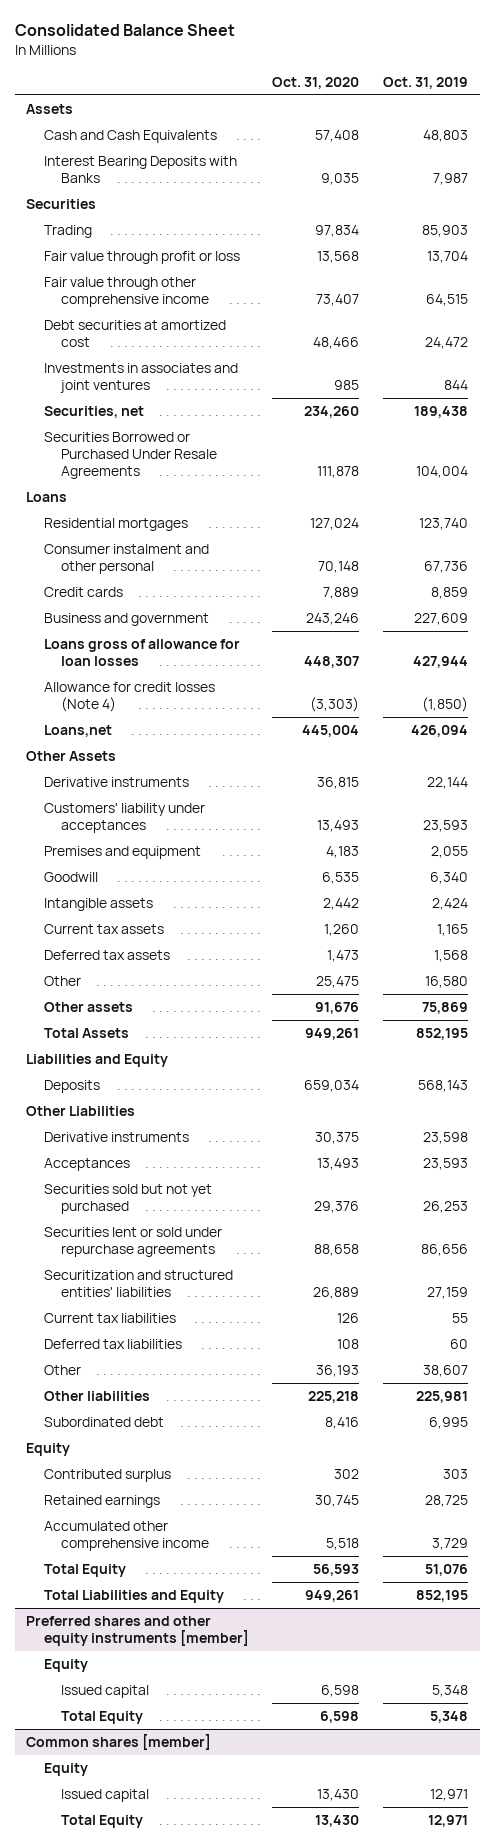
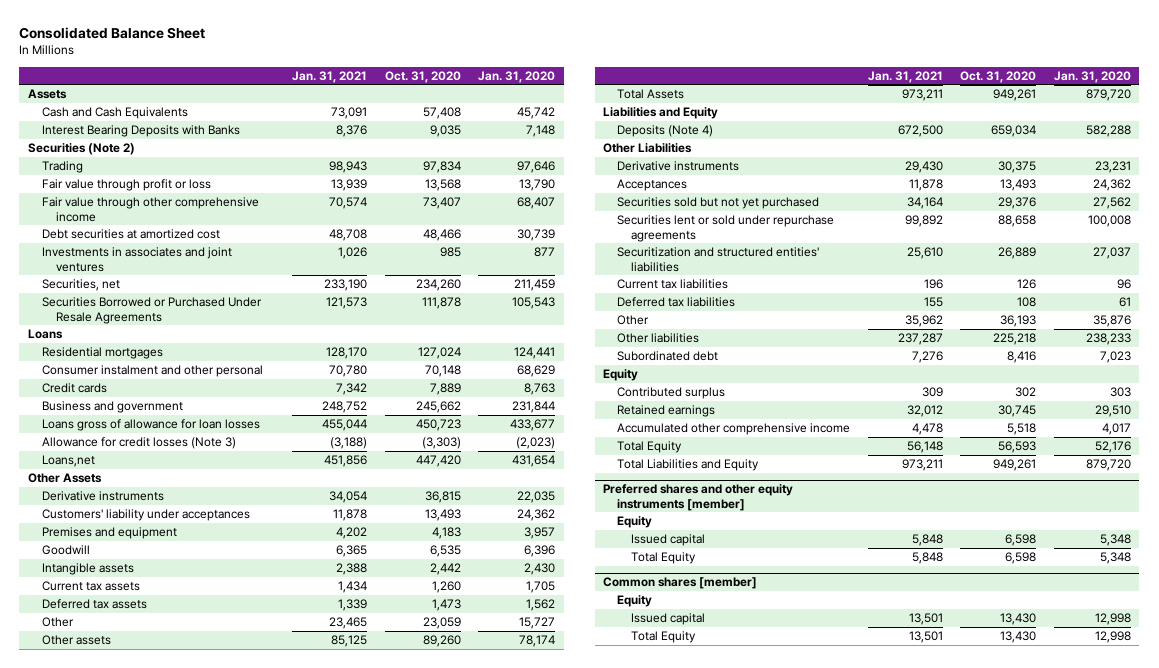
[382,76,468,89] Oct. 31, 2019 -> none
none -> [292,70,368,83] Jan. 31, 2021
none -> [478,70,556,83] Jan. 31, 2020
[26,199,97,210] Securities -> [28,143,136,156] Securities (Note 2)
[306,613,360,626] 243,246 -> [415,401,461,414] 245,662
[304,655,360,668] 448,307 -> [415,419,461,432] 450,723
[43,682,215,712] Allowance for credit losses (Note 4) -> [42,437,237,450] Allowance for credit losses (Note 3)
[302,725,360,738] 445,004 -> [415,455,461,468] 447,420
[316,976,360,989] 25,475 -> [422,617,461,630] 23,059
[315,1002,360,1015] 91,676 -> [422,635,461,648] 89,260
[43,1080,100,1094] Deposits -> [617,125,714,138] Deposits (Note 4)

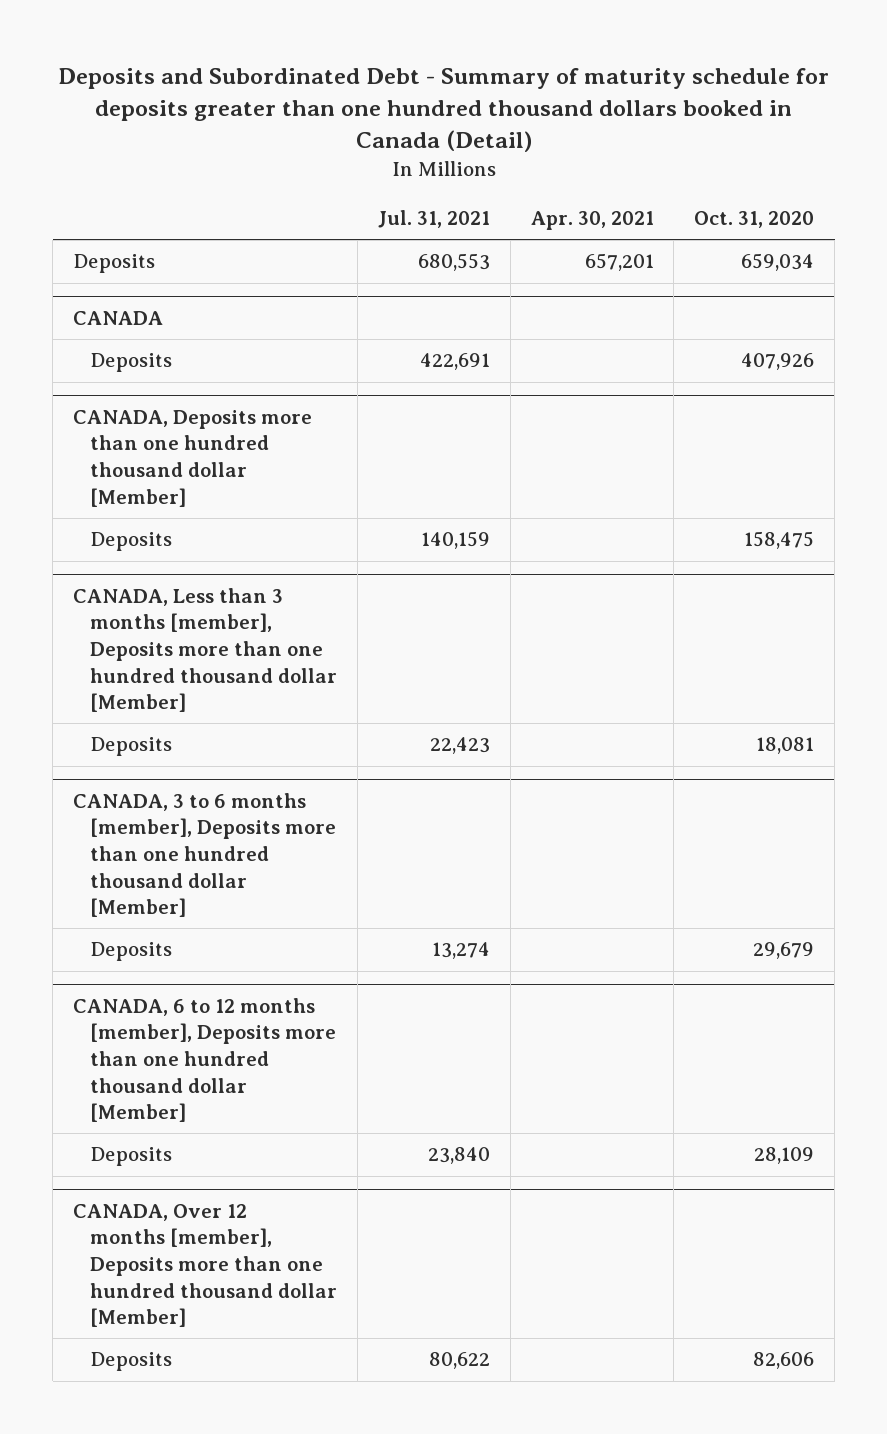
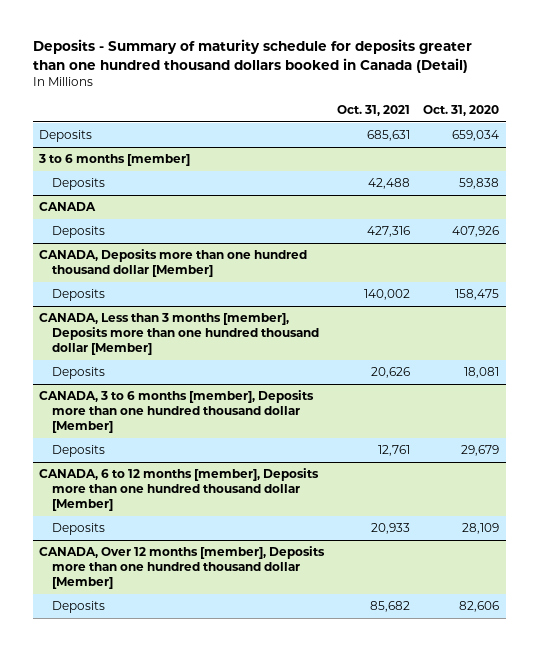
[57,68,829,153] Deposits and Subordinated Debt - Summary of maturity schedule for deposits greater than one hundred thousand dollars booked in Canada (Detail) -> [32,39,472,73] Deposits - Summary of maturity schedule for deposits greater than one hundred thousand dollars booked in Canada (Detail)
[377,209,490,228] Jul. 31, 2021 -> none
[530,210,654,230] Apr. 30, 2021 -> none
none -> [337,104,411,116] Oct. 31, 2021
none -> [38,154,191,167] 3 to 6 months [member]
none -> [51,178,105,191] Deposits

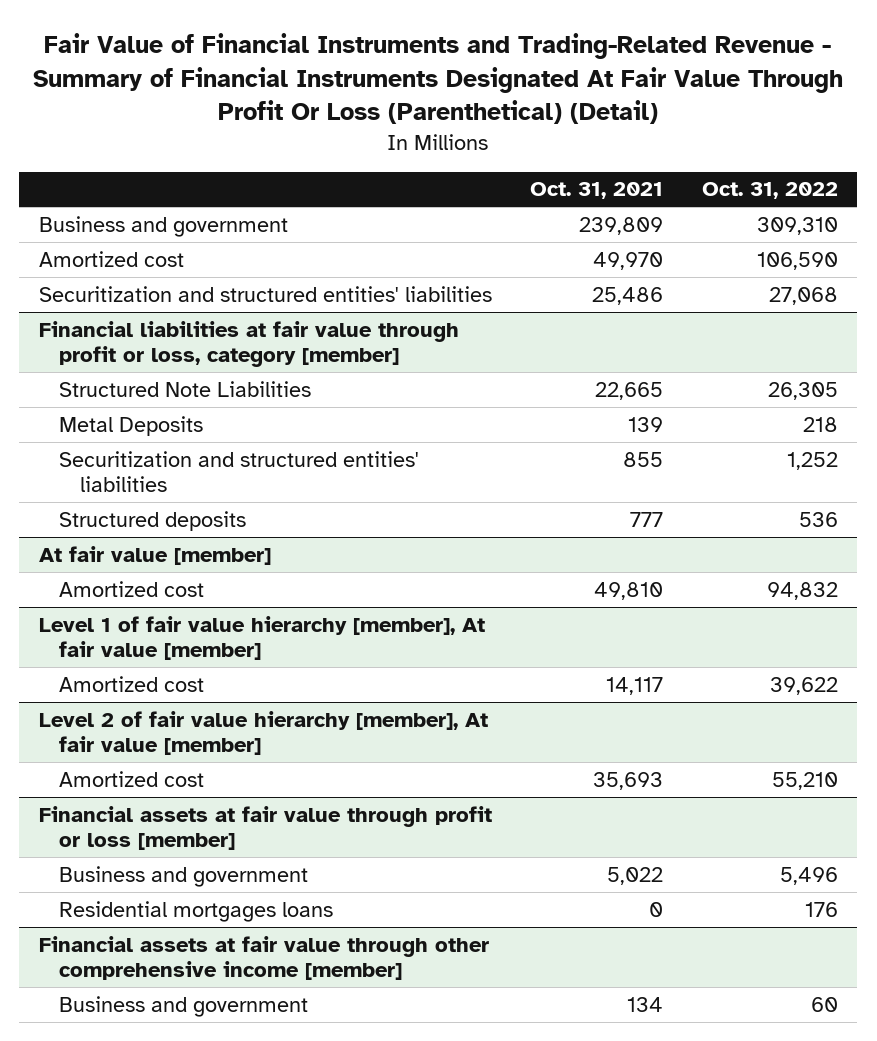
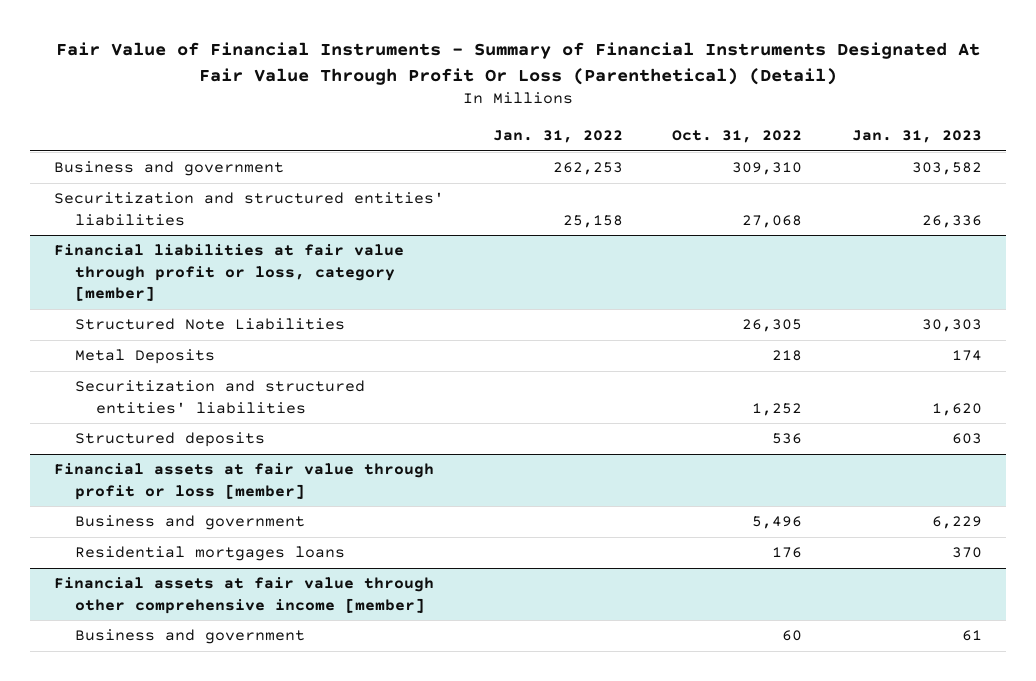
[33,32,844,125] Fair Value of Financial Instruments and Trading-Related Revenue - Summary of Financial Instruments Designated At Fair Value Through Profit Or Loss (Parenthetical) (Detail) -> [55,42,980,85] Fair Value of Financial Instruments - Summary of Financial Instruments Designated At Fair Value Through Profit Or Loss (Parenthetical) (Detail)
[530,182,664,200] Oct. 31, 2021 -> none
none -> [493,130,624,144] Jan. 31, 2022
none -> [851,130,982,144] Jan. 31, 2023
[38,250,184,267] Amortized cost -> none
[38,545,271,565] At fair value [member] -> none
[59,580,205,597] Amortized cost -> none
[38,615,485,661] Level 1 of fair value hierarchy [member], At fair value [member] -> none
[59,675,205,692] Amortized cost -> none
[38,710,488,756] Level 2 of fair value hierarchy [member], At fair value [member] -> none
[59,770,205,787] Amortized cost -> none

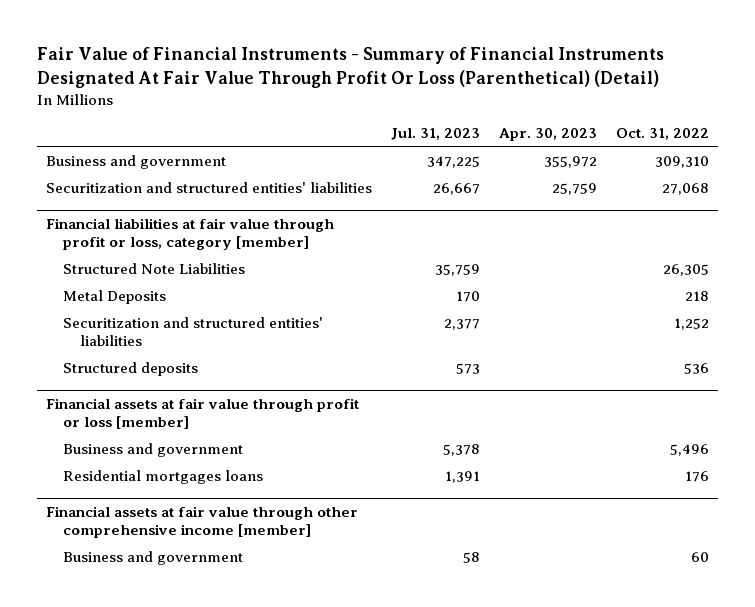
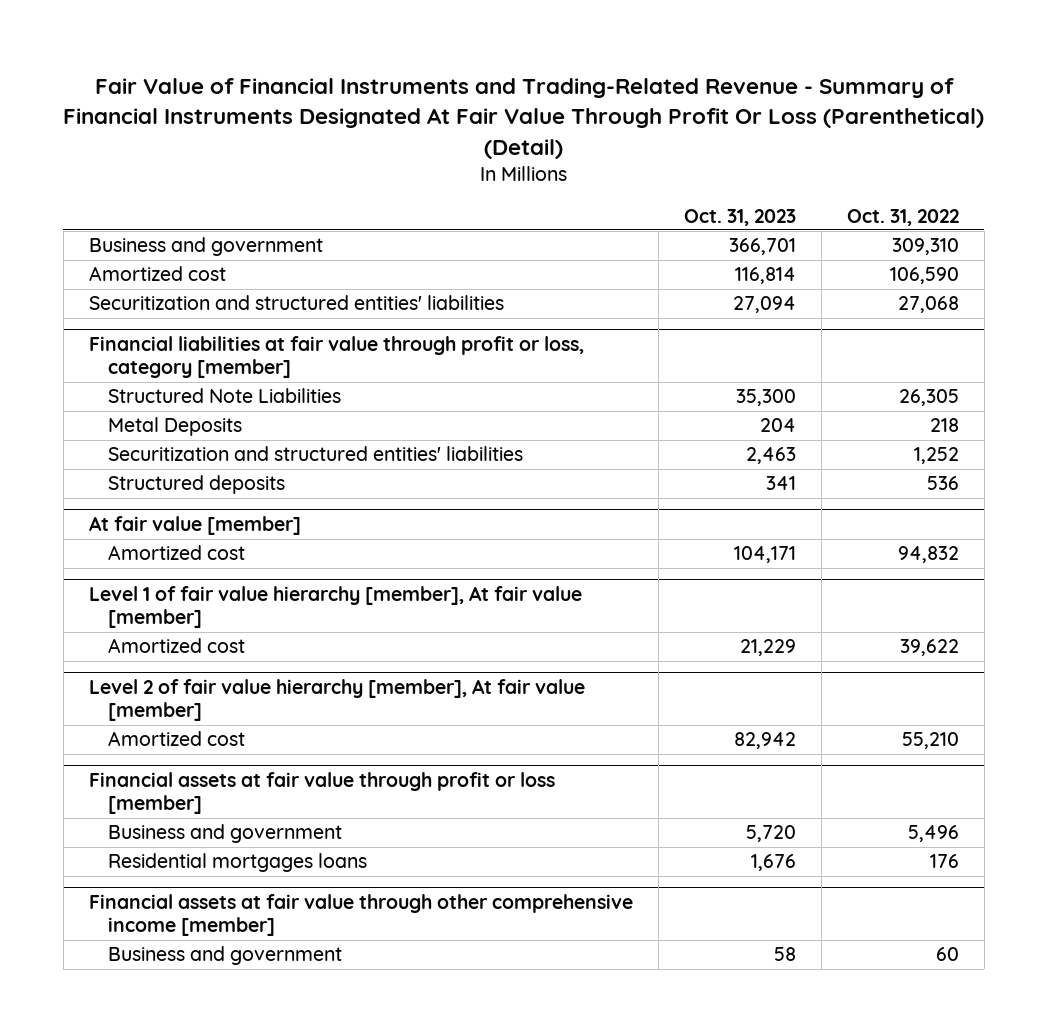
[36,47,664,89] Fair Value of Financial Instruments - Summary of Financial Instruments Designated At Fair Value Through Profit Or Loss (Parenthetical) (Detail) -> [62,77,984,159] Fair Value of Financial Instruments and Trading-Related Revenue - Summary of Financial Instruments Designated At Fair Value Through Profit Or Loss (Parenthetical) (Detail)
[391,128,481,141] Jul. 31, 2023 -> none
[498,128,597,142] Apr. 30, 2023 -> none
none -> [683,208,796,226] Oct. 31, 2023
none -> [88,266,226,282] Amortized cost
none -> [88,516,301,536] At fair value [member]
none -> [108,545,246,561] Amortized cost
none -> [88,586,582,629] Level 1 of fair value hierarchy [member], At fair value [member]
none -> [108,638,246,654] Amortized cost
none -> [88,679,585,722] Level 2 of fair value hierarchy [member], At fair value [member]
none -> [108,731,246,747] Amortized cost

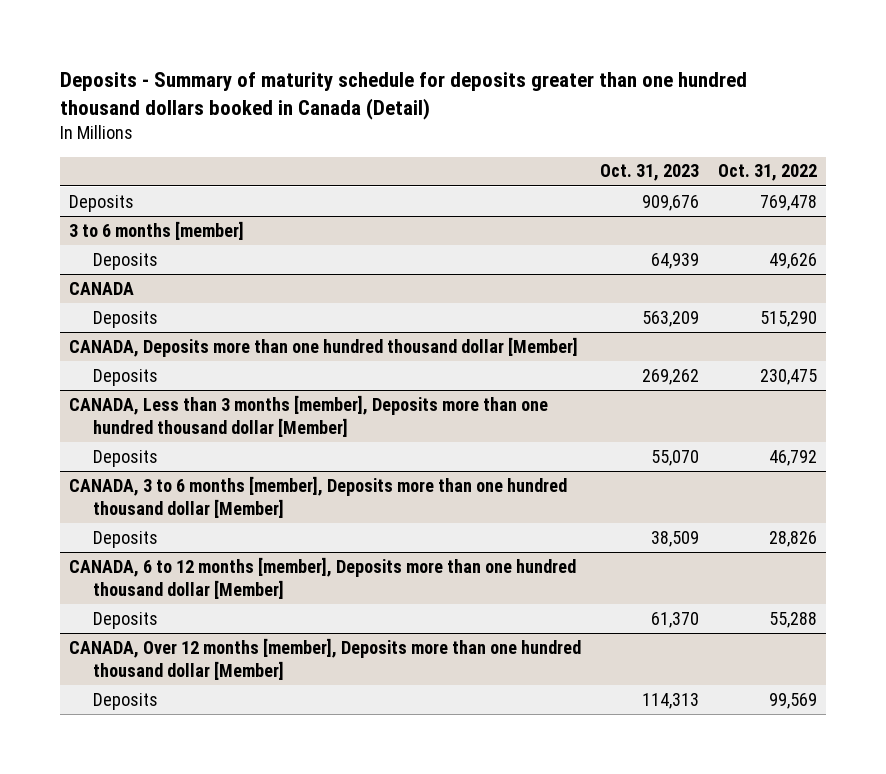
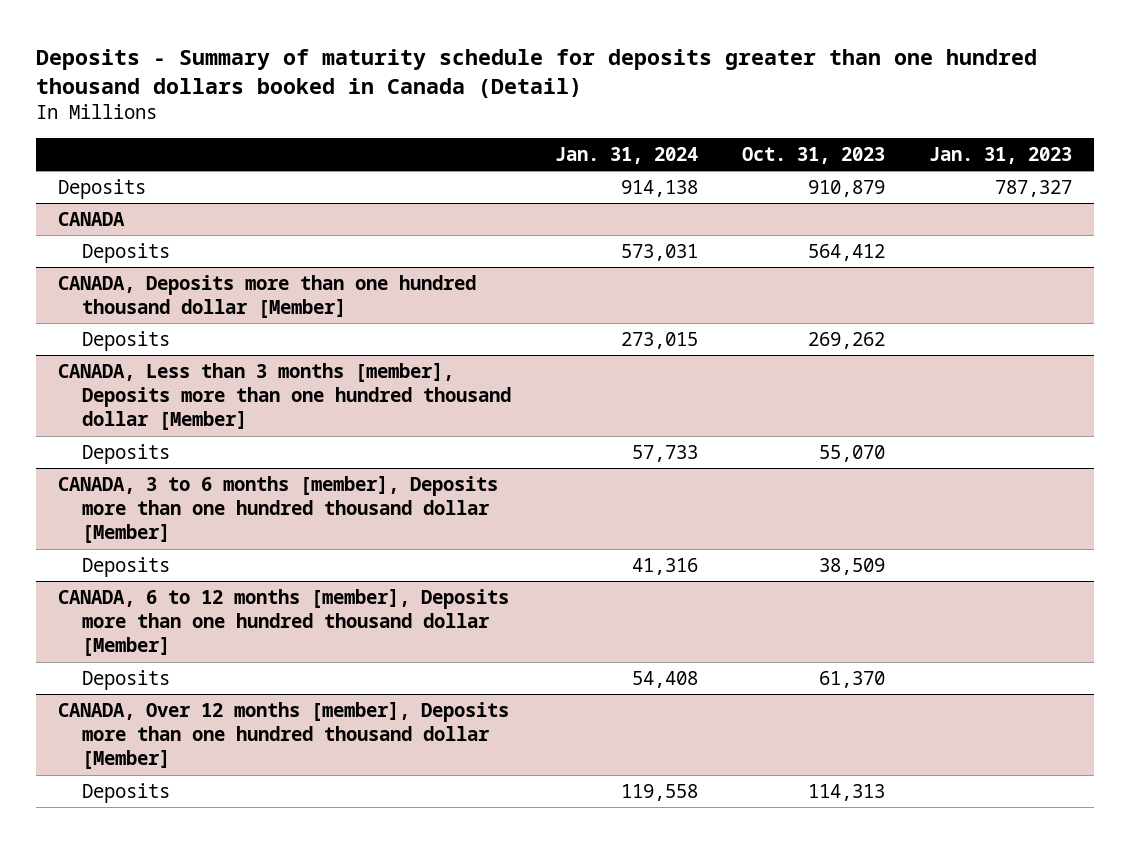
[717,164,817,182] Oct. 31, 2022 -> none
none -> [554,147,698,165] Jan. 31, 2024
none -> [929,147,1073,165] Jan. 31, 2023
[69,220,245,240] 3 to 6 months [member] -> none
[92,252,158,270] Deposits -> none
[641,194,699,211] 909,676 -> [807,179,885,197] 910,879
[641,310,699,327] 563,209 -> [807,243,885,261] 564,412

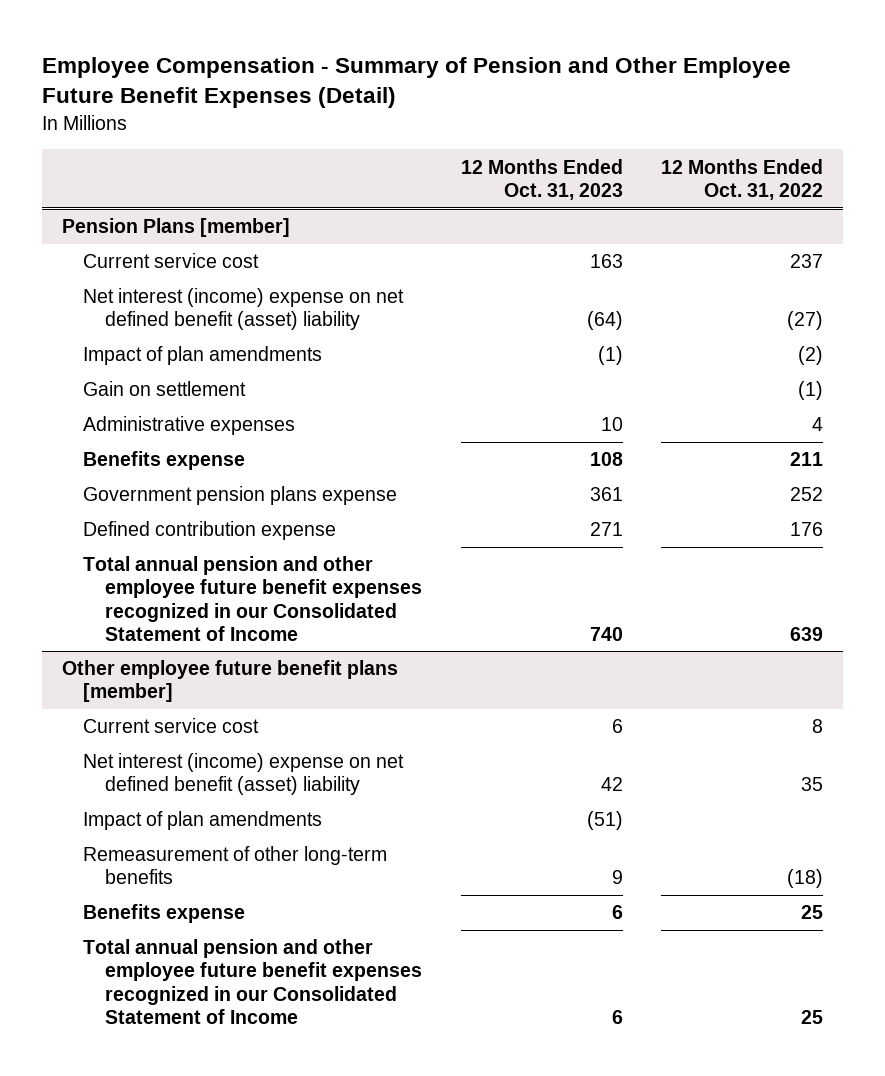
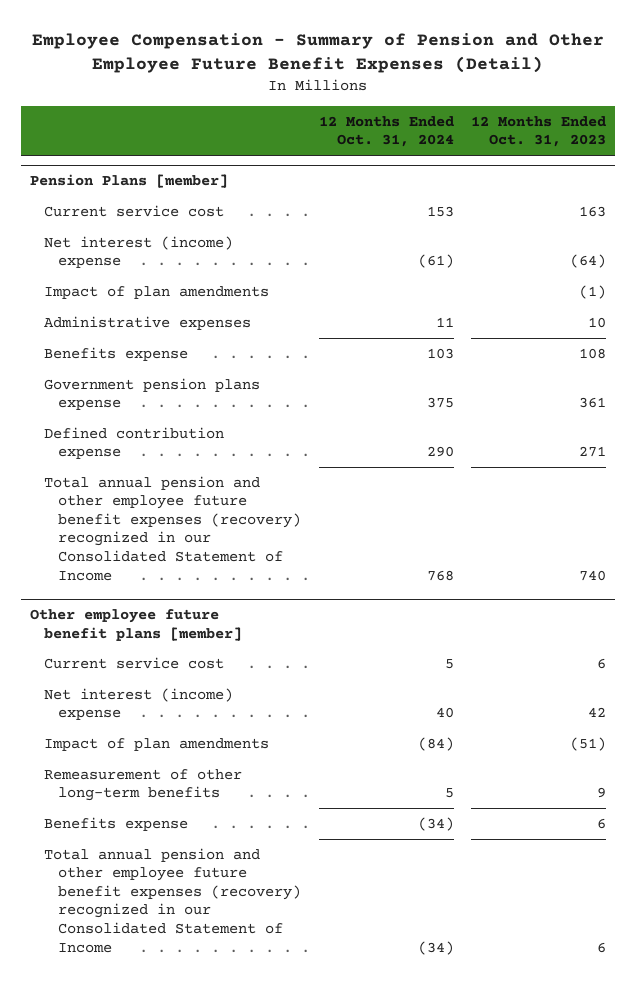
[661,158,824,200] 12 Months Ended Oct. 31, 2022 -> none
none -> [318,115,454,148] 12 Months Ended Oct. 31, 2024
[83,288,405,331] Net interest (income) expense on net defined benefit (asset) liability -> [44,235,234,269] Net interest (income) expense
[83,381,247,397] Gain on settlement -> none
[83,556,422,641] Total annual pension and other employee future benefit expenses recognized in our Consolidated Statement of Income -> [44,475,302,581] Total annual pension and other employee future benefit expenses (recovery) recognized in our Consolidated Statement of Income
[83,753,405,796] Net interest (income) expense on net defined benefit (asset) liability -> [44,687,234,721] Net interest (income) expense
[83,939,422,1024] Total annual pension and other employee future benefit expenses recognized in our Consolidated Statement of Income -> [44,847,302,953] Total annual pension and other employee future benefit expenses (recovery) recognized in our Consolidated Statement of Income

